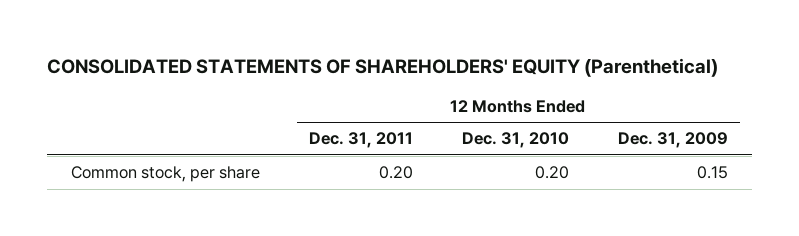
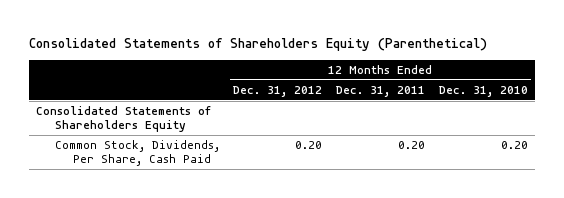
[47,57,719,77] CONSOLIDATED STATEMENTS OF SHAREHOLDERS' EQUITY (Parenthetical) -> [29,37,488,51] Consolidated Statements of Shareholders Equity (Parenthetical)
[617,132,728,149] Dec. 31, 2009 -> none
none -> [233,85,323,97] Dec. 31, 2012
none -> [36,106,212,133] Consolidated Statements of Shareholders Equity
[71,166,261,183] Common stock, per share -> [54,140,220,167] Common Stock, Dividends, Per Share, Cash Paid

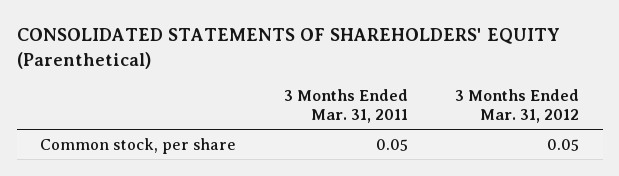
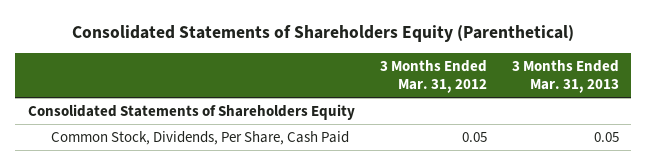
[16,28,560,69] CONSOLIDATED STATEMENTS OF SHAREHOLDERS' EQUITY (Parenthetical) -> [72,25,575,43] Consolidated Statements of Shareholders Equity (Parenthetical)
[283,89,408,124] 3 Months Ended Mar. 31, 2011 -> none
none -> [511,60,619,94] 3 Months Ended Mar. 31, 2013
none -> [27,103,355,120] Consolidated Statements of Shareholders Equity
[40,137,237,154] Common stock, per share -> [51,130,350,145] Common Stock, Dividends, Per Share, Cash Paid

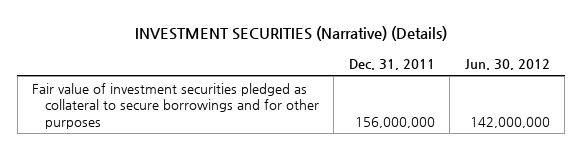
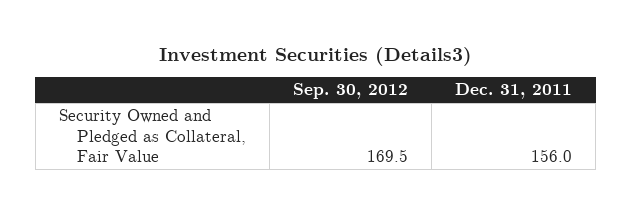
[135,25,448,41] INVESTMENT SECURITIES (Narrative) (Details) -> [158,46,472,66] Investment Securities (Details3)
[464,58,550,70] Jun. 30, 2012 -> none
none -> [293,83,409,100] Sep. 30, 2012
[32,82,319,129] Fair value of investment securities pledged as collateral to secure borrowings and for other purposes -> [58,109,246,163] Security Owned and Pledged as Collateral, Fair Value
[354,116,435,128] 156,000,000 -> [531,149,573,163] 156.0

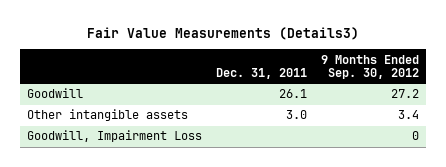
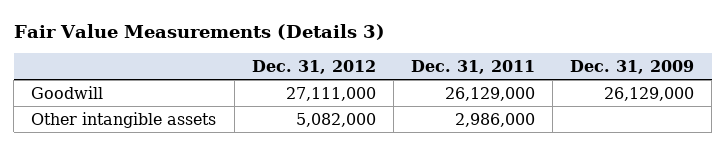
[87,26,360,40] Fair Value Measurements (Details3) -> [13,23,385,40] Fair Value Measurements (Details 3)
[321,54,420,80] 9 Months Ended Sep. 30, 2012 -> none
none -> [251,59,376,74] Dec. 31, 2012
none -> [570,59,695,74] Dec. 31, 2009
[27,130,203,143] Goodwill, Impairment Loss -> none
[279,89,308,99] 26.1 -> [444,86,535,101] 26,129,000
[286,110,308,120] 3.0 -> [454,112,535,127] 2,986,000

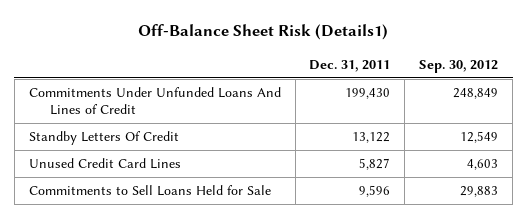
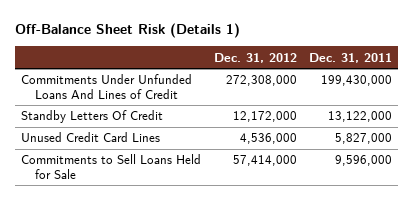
[138,24,389,41] Off-Balance Sheet Risk (Details1) -> [15,23,241,39] Off-Balance Sheet Risk (Details 1)
[419,59,499,73] Sep. 30, 2012 -> none
none -> [213,52,297,63] Dec. 31, 2012
[345,88,391,100] 199,430 -> [321,75,393,87] 199,430,000
[352,132,391,144] 13,122 -> [328,111,393,123] 13,122,000
[359,158,391,171] 5,827 -> [335,133,393,145] 5,827,000
[359,185,391,198] 9,596 -> [335,155,393,167] 9,596,000

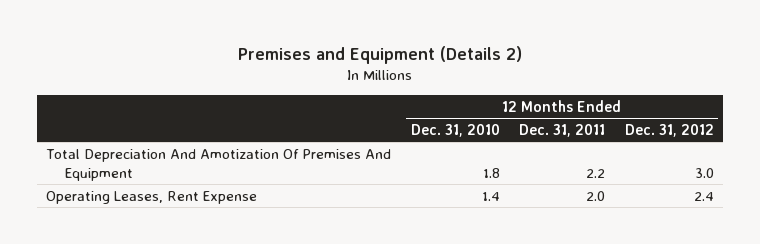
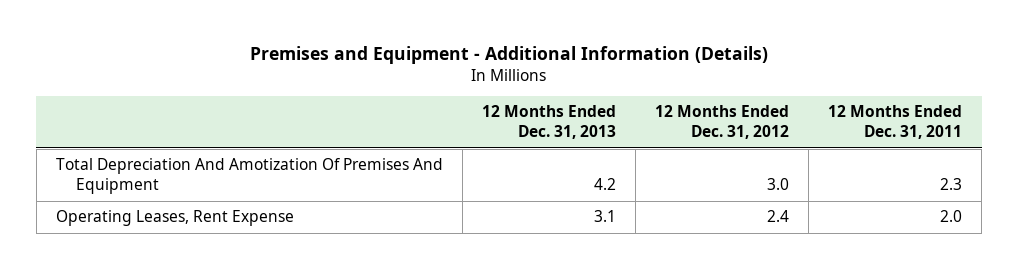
[237,45,522,64] Premises and Equipment (Details 2) -> [250,46,769,65] Premises and Equipment - Additional Information (Details)
[410,123,500,137] Dec. 31, 2010 -> none
none -> [482,105,617,140] 12 Months Ended Dec. 31, 2013
[586,168,606,178] 2.2 -> [940,178,963,191] 2.3

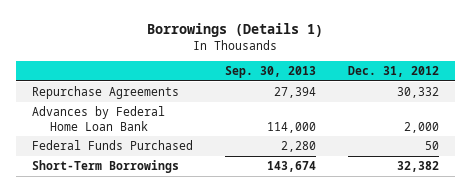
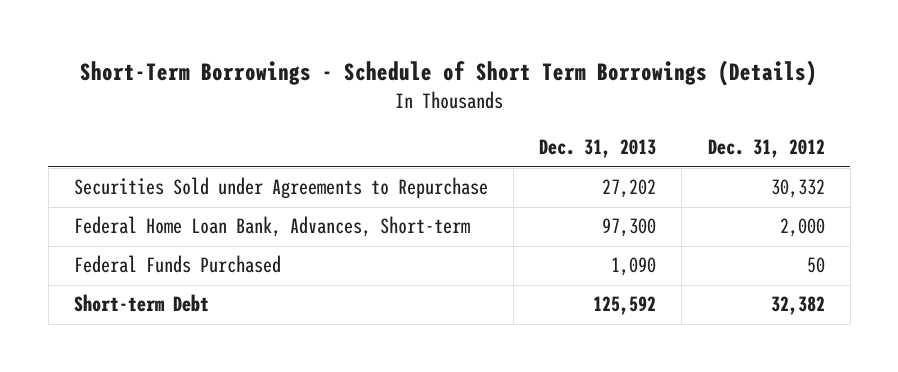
[147,22,324,37] Borrowings (Details 1) -> [80,59,818,86] Short-Term Borrowings - Schedule of Short Term Borrowings (Details)
[224,66,316,79] Sep. 30, 2013 -> none
none -> [539,139,657,159] Dec. 31, 2013
[31,85,179,99] Repurchase Agreements -> [73,177,488,200] Securities Sold under Agreements to Repurchase
[31,105,165,131] Advances by Federal Home Loan Bank -> [73,216,470,238] Federal Home Loan Bank, Advances, Short-term
[31,159,179,173] Short-Term Borrowings -> [73,294,209,313] Short-term Debt

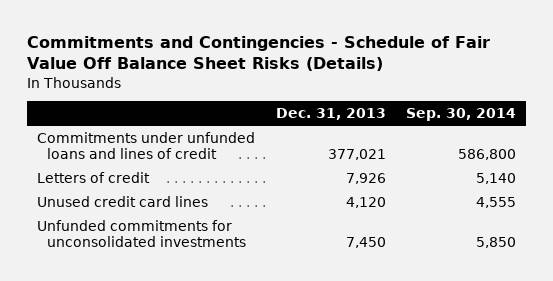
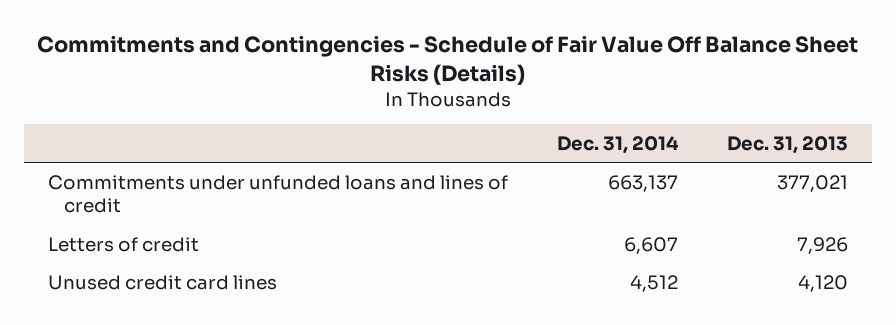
[406,108,517,122] Sep. 30, 2014 -> none
none -> [556,136,679,155] Dec. 31, 2014
[37,220,246,248] Unfunded commitments for unconsolidated investments -> none

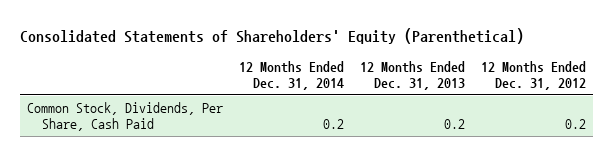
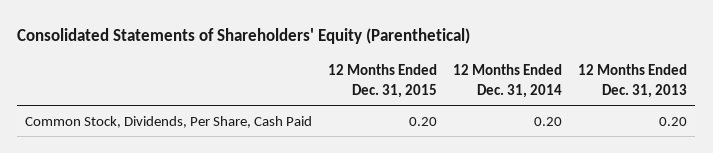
[480,61,586,91] 12 Months Ended Dec. 31, 2012 -> none
none -> [328,64,438,98] 12 Months Ended Dec. 31, 2015
[323,119,345,130] 0.2 -> [534,116,563,126] 0.20
[443,119,465,130] 0.2 -> [659,116,688,126] 0.20

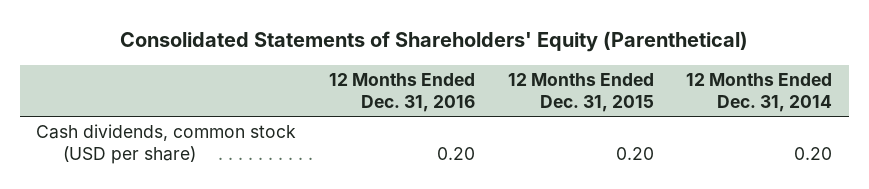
[578,64,688,98] 12 Months Ended Dec. 31, 2013 -> none
none -> [328,72,475,113] 12 Months Ended Dec. 31, 2016
[25,115,313,128] Common Stock, Dividends, Per Share, Cash Paid -> [36,124,297,165] Cash dividends, common stock (USD per share)

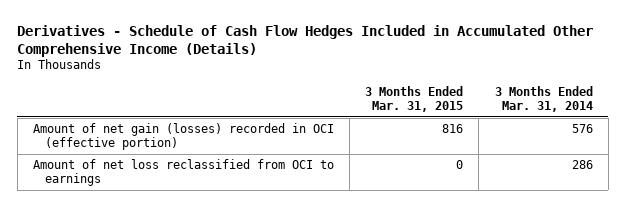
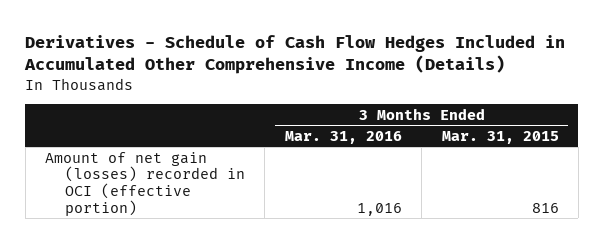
[494,86,593,113] 3 Months Ended Mar. 31, 2014 -> none
none -> [284,130,402,144] Mar. 31, 2016
[33,159,335,187] Amount of net loss reclassified from OCI to earnings -> none

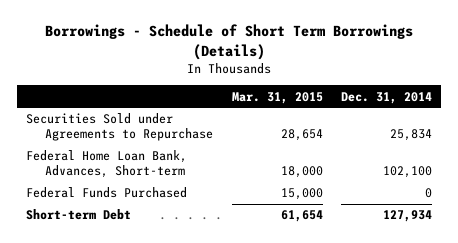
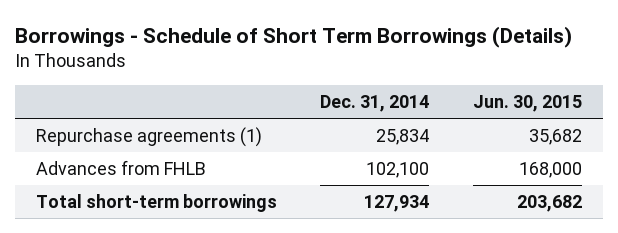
[231,91,323,104] Mar. 31, 2015 -> none
none -> [472,95,582,113] Jun. 30, 2015
[26,187,188,199] Federal Funds Purchased -> none
[26,113,214,142] Securities Sold under Agreements to Repurchase -> [36,126,263,147] Repurchase agreements (1)
[26,150,188,179] Federal Home Loan Bank, Advances, Short-term -> [36,159,207,175] Advances from FHLB
[26,209,132,221] Short-term Debt -> [36,193,278,212] Total short-term borrowings

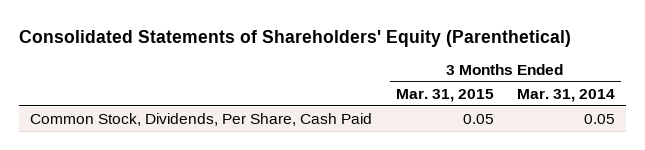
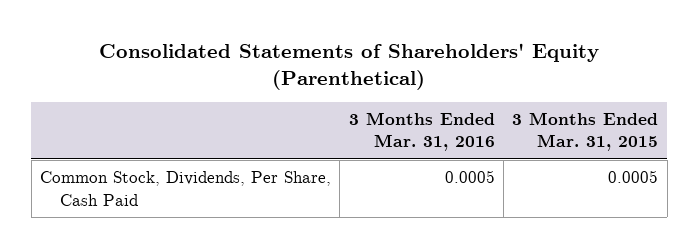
[516,88,615,102] Mar. 31, 2014 -> none
none -> [348,112,495,152] 3 Months Ended Mar. 31, 2016
[462,114,494,125] 0.05 -> [608,170,659,184] 0.0005

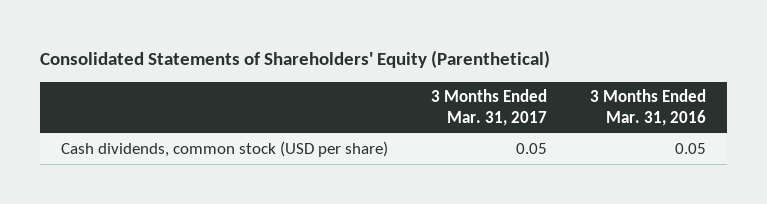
[512,112,659,152] 3 Months Ended Mar. 31, 2015 -> none
none -> [430,88,547,126] 3 Months Ended Mar. 31, 2017
[39,171,331,206] Common Stock, Dividends, Per Share, Cash Paid -> [61,141,389,158] Cash dividends, common stock (USD per share)
[444,170,495,184] 0.0005 -> [674,143,706,155] 0.05

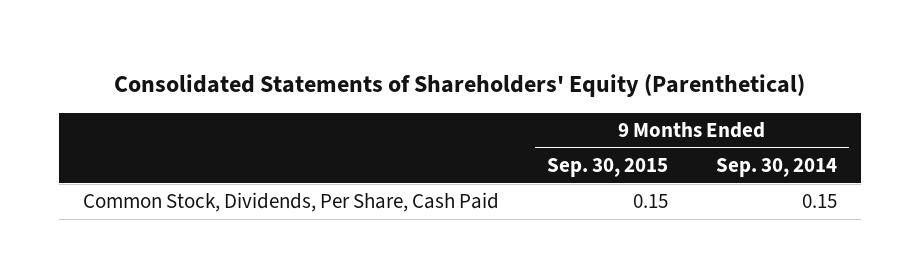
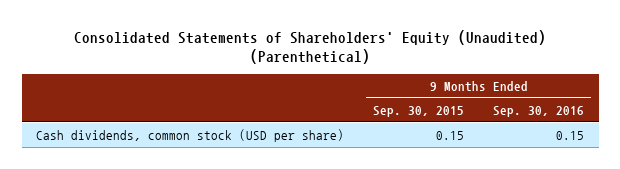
[114,73,806,97] Consolidated Statements of Shareholders' Equity (Parenthetical) -> [74,29,547,65] Consolidated Statements of Shareholders' Equity (Unaudited) (Parenthetical)
[716,158,838,178] Sep. 30, 2014 -> none
none -> [493,105,585,117] Sep. 30, 2016
[83,192,500,213] Common Stock, Dividends, Per Share, Cash Paid -> [36,129,345,143] Cash dividends, common stock (USD per share)

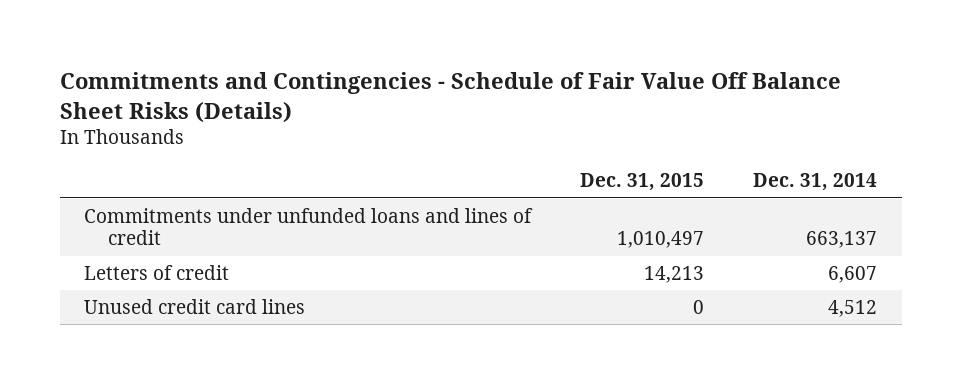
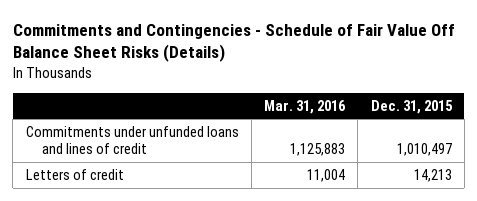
[753,173,878,192] Dec. 31, 2014 -> none
none -> [264,99,347,114] Mar. 31, 2016
[84,299,306,315] Unused credit card lines -> none

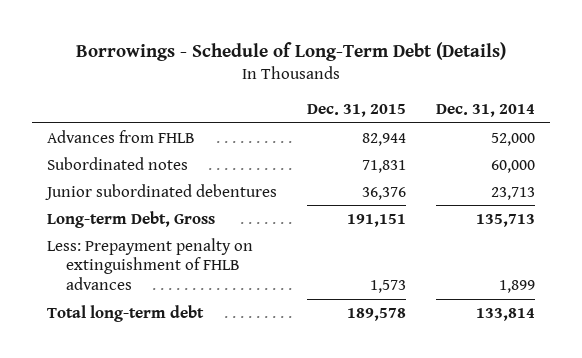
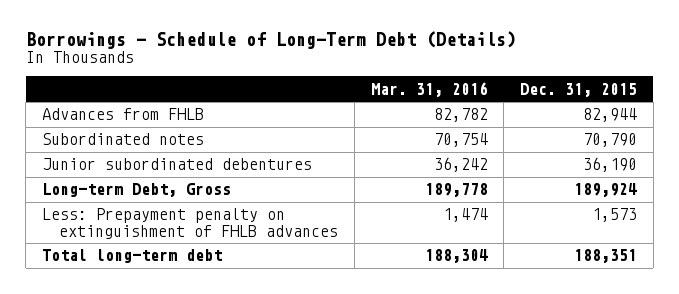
[436,104,536,118] Dec. 31, 2014 -> none
none -> [370,81,488,97] Mar. 31, 2016
[361,159,406,173] 71,831 -> [582,133,637,148] 70,790
[361,186,406,200] 36,376 -> [582,157,637,173] 36,190
[346,213,406,227] 191,151 -> [573,183,637,198] 189,924
[346,307,406,321] 189,578 -> [573,249,637,264] 188,351

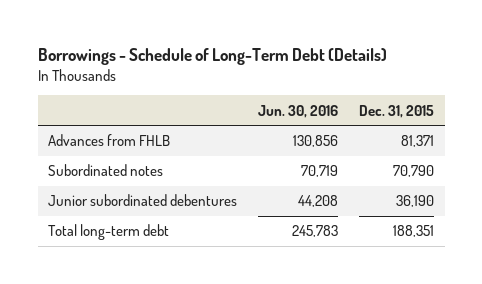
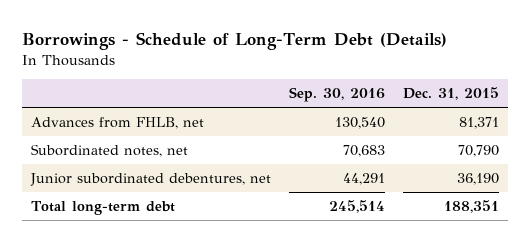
[258,104,339,118] Jun. 30, 2016 -> none
none -> [288,87,385,103] Sep. 30, 2016
[48,134,171,147] Advances from FHLB -> [31,116,205,129] Advances from FHLB, net
[48,164,164,177] Subordinated notes -> [31,143,189,157] Subordinated notes, net
[48,194,238,207] Junior subordinated debentures -> [30,172,272,186] Junior subordinated debentures, net

